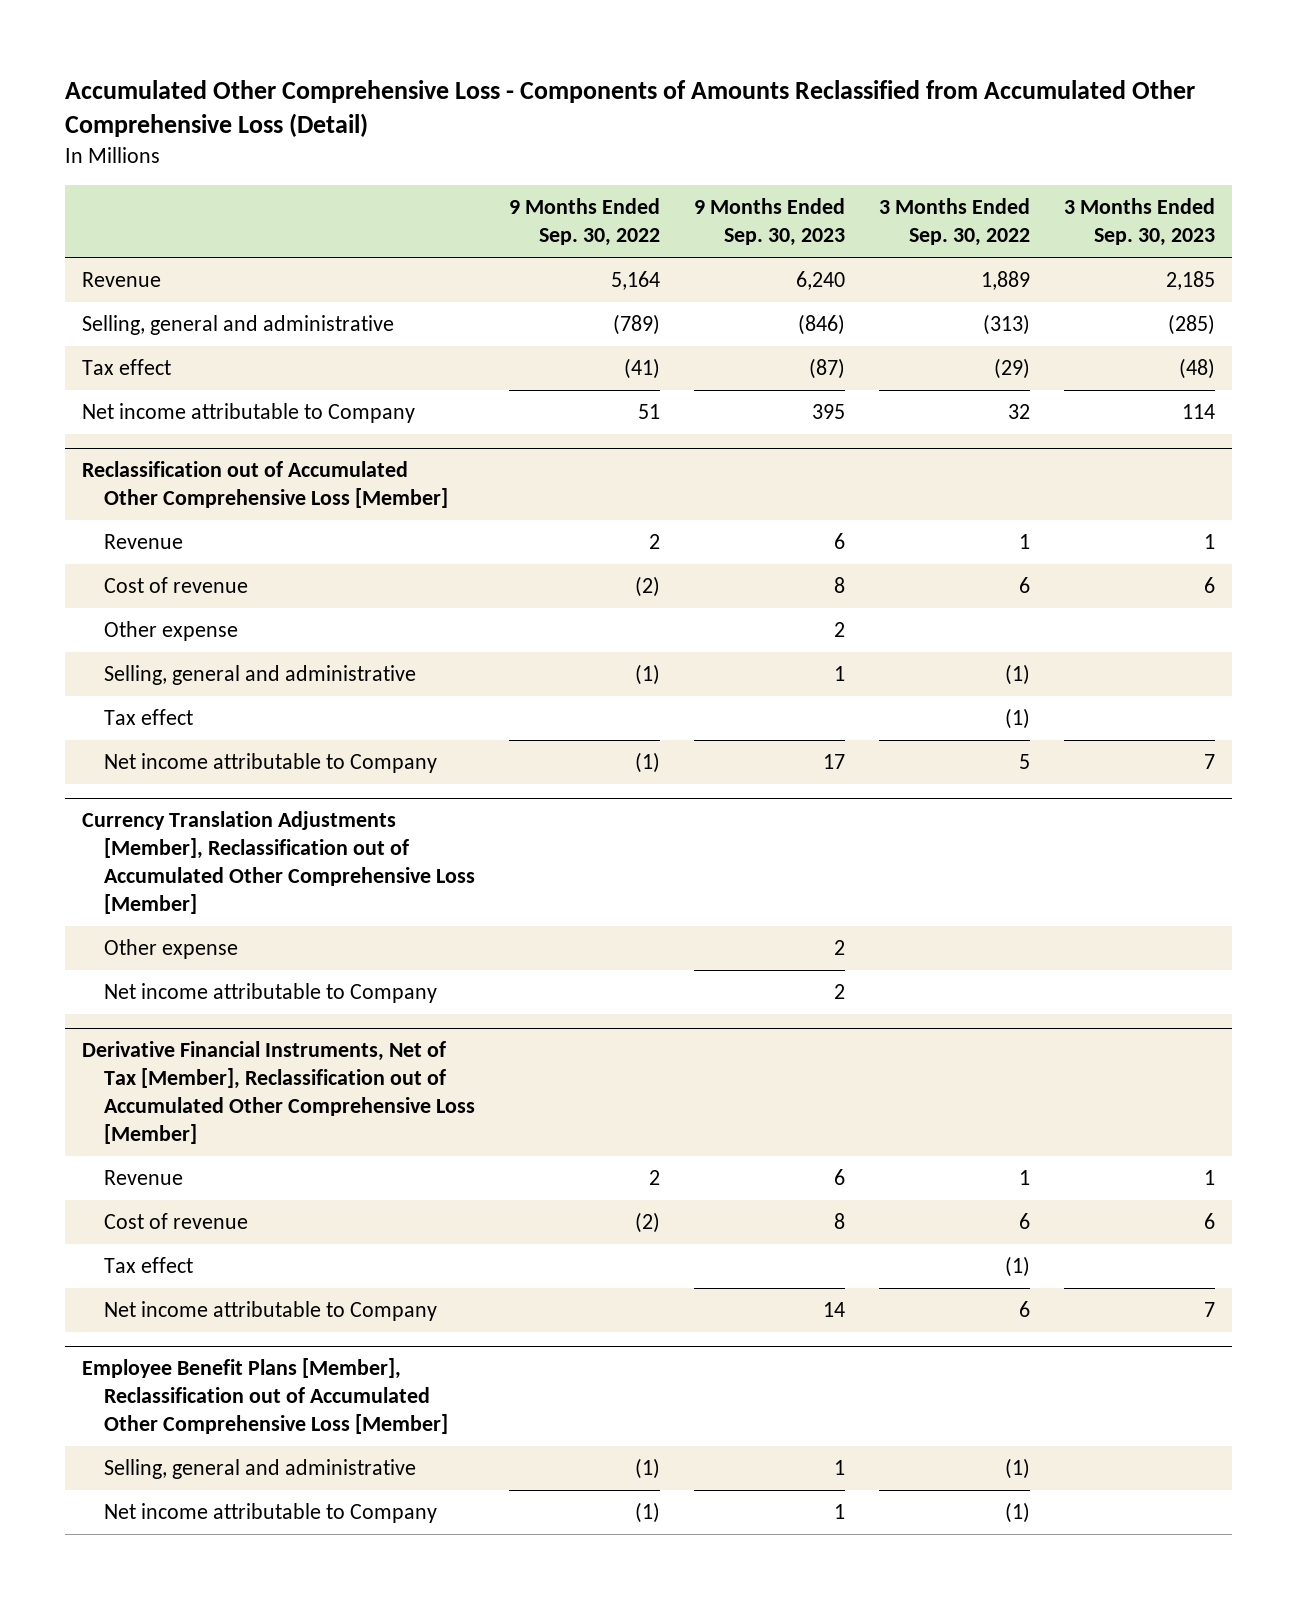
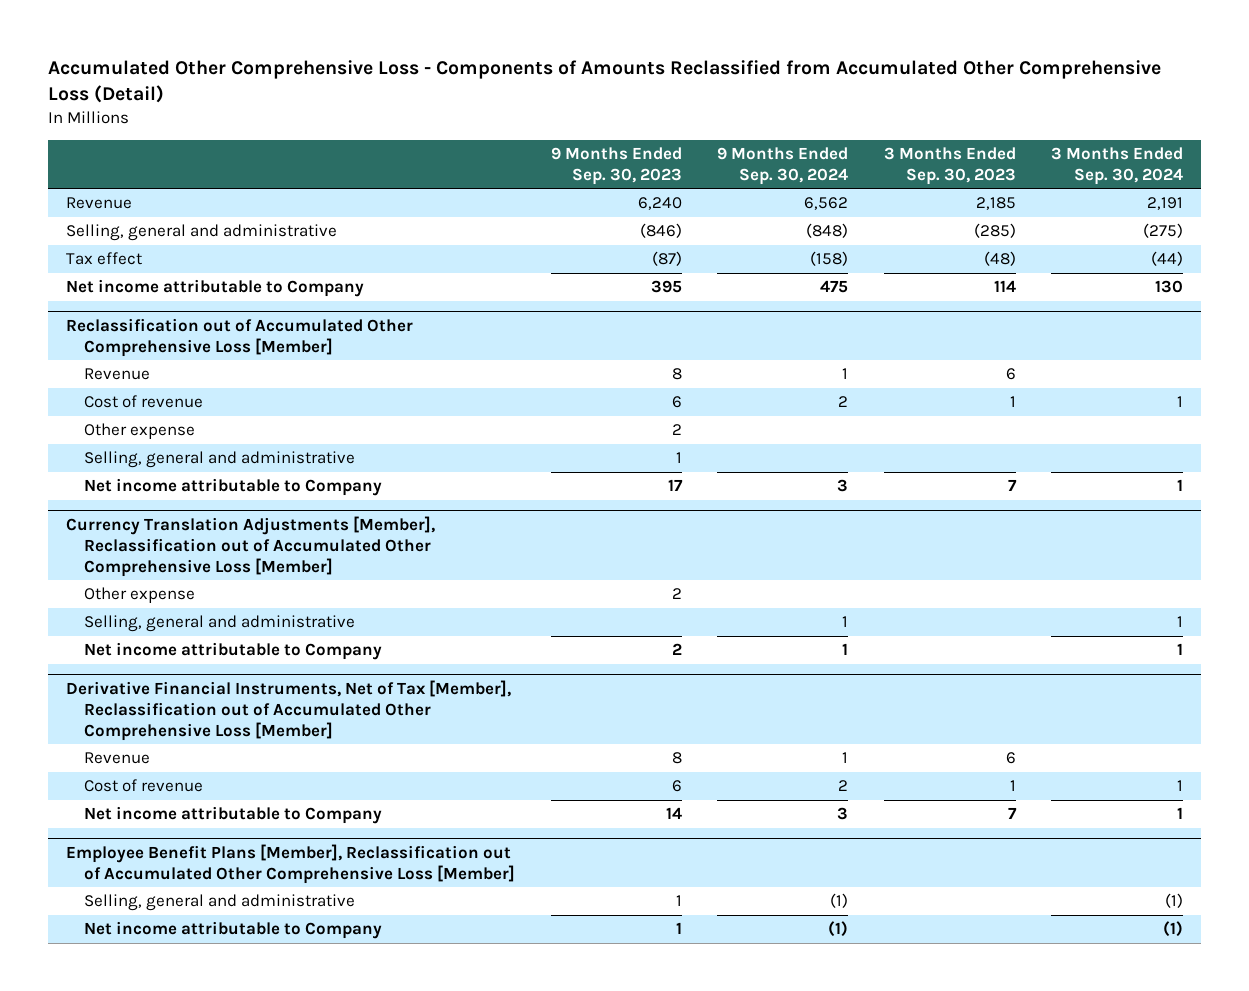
[509,198,661,247] 9 Months Ended Sep. 30, 2022 -> none
[879,198,1031,247] 3 Months Ended Sep. 30, 2022 -> none
none -> [717,146,849,185] 9 Months Ended Sep. 30, 2024
none -> [1051,146,1184,185] 3 Months Ended Sep. 30, 2024
[834,533,846,550] 6 -> [671,368,682,381] 8
[1204,534,1216,550] 1 -> [1005,368,1016,381] 6
[834,577,846,594] 8 -> [671,396,682,409] 6
[1204,577,1216,594] 6 -> [1009,396,1016,408] 1
[104,709,194,726] Tax effect -> none
none -> [84,615,356,633] Selling, general and administrative
[104,1257,194,1274] Tax effect -> none
[834,1169,846,1186] 6 -> [671,752,682,765] 8
[1204,1170,1216,1186] 1 -> [1005,752,1016,765] 6
[834,1213,846,1230] 8 -> [671,780,682,793] 6
[1204,1213,1216,1230] 6 -> [1009,780,1016,792] 1

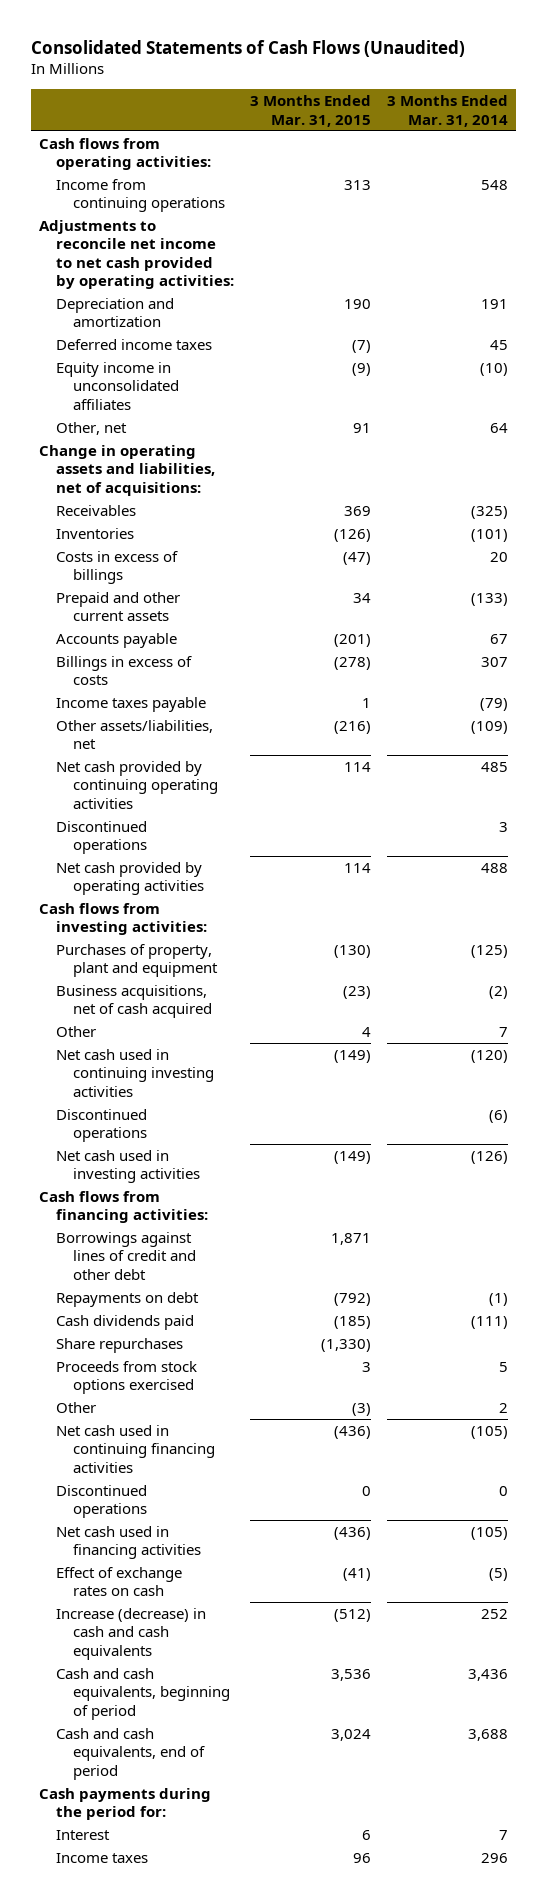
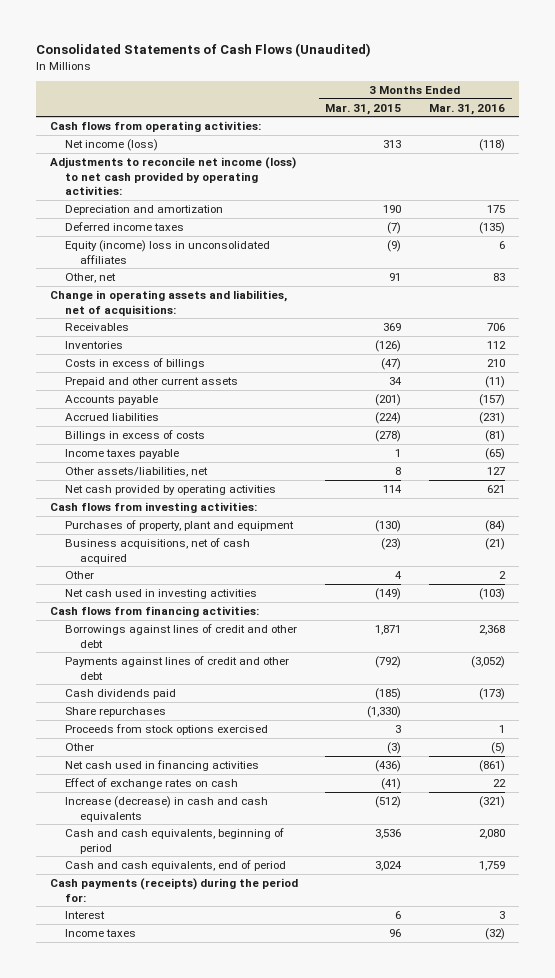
[386,95,508,127] 3 Months Ended Mar. 31, 2014 -> none
none -> [428,103,505,115] Mar. 31, 2016
[55,178,225,213] Income from continuing operations -> [64,138,158,151] Net income (loss)
[39,219,234,290] Adjustments to reconcile net income to net cash provided by operating activities: -> [50,156,297,196] Adjustments to reconcile net income (loss) to net cash provided by operating activities:
[55,361,179,410] Equity income in unconsolidated affiliates -> [64,239,270,264] Equity (income) loss in unconsolidated affiliates
none -> [64,412,159,421] Accrued liabilities
[55,760,218,809] Net cash provided by continuing operating activities -> none
[55,820,147,855] Discontinued operations -> none
[333,720,371,734] (216) -> [395,466,402,475] 8
[55,1048,214,1097] Net cash used in continuing investing activities -> none
[55,1108,147,1143] Discontinued operations -> none
[55,1291,199,1307] Repayments on debt -> [64,655,289,680] Payments against lines of credit and other debt
[55,1424,215,1473] Net cash used in continuing financing activities -> none
[55,1484,147,1519] Discontinued operations -> none
[39,1787,212,1821] Cash payments during the period for: -> [50,877,299,902] Cash payments (receipts) during the period for:

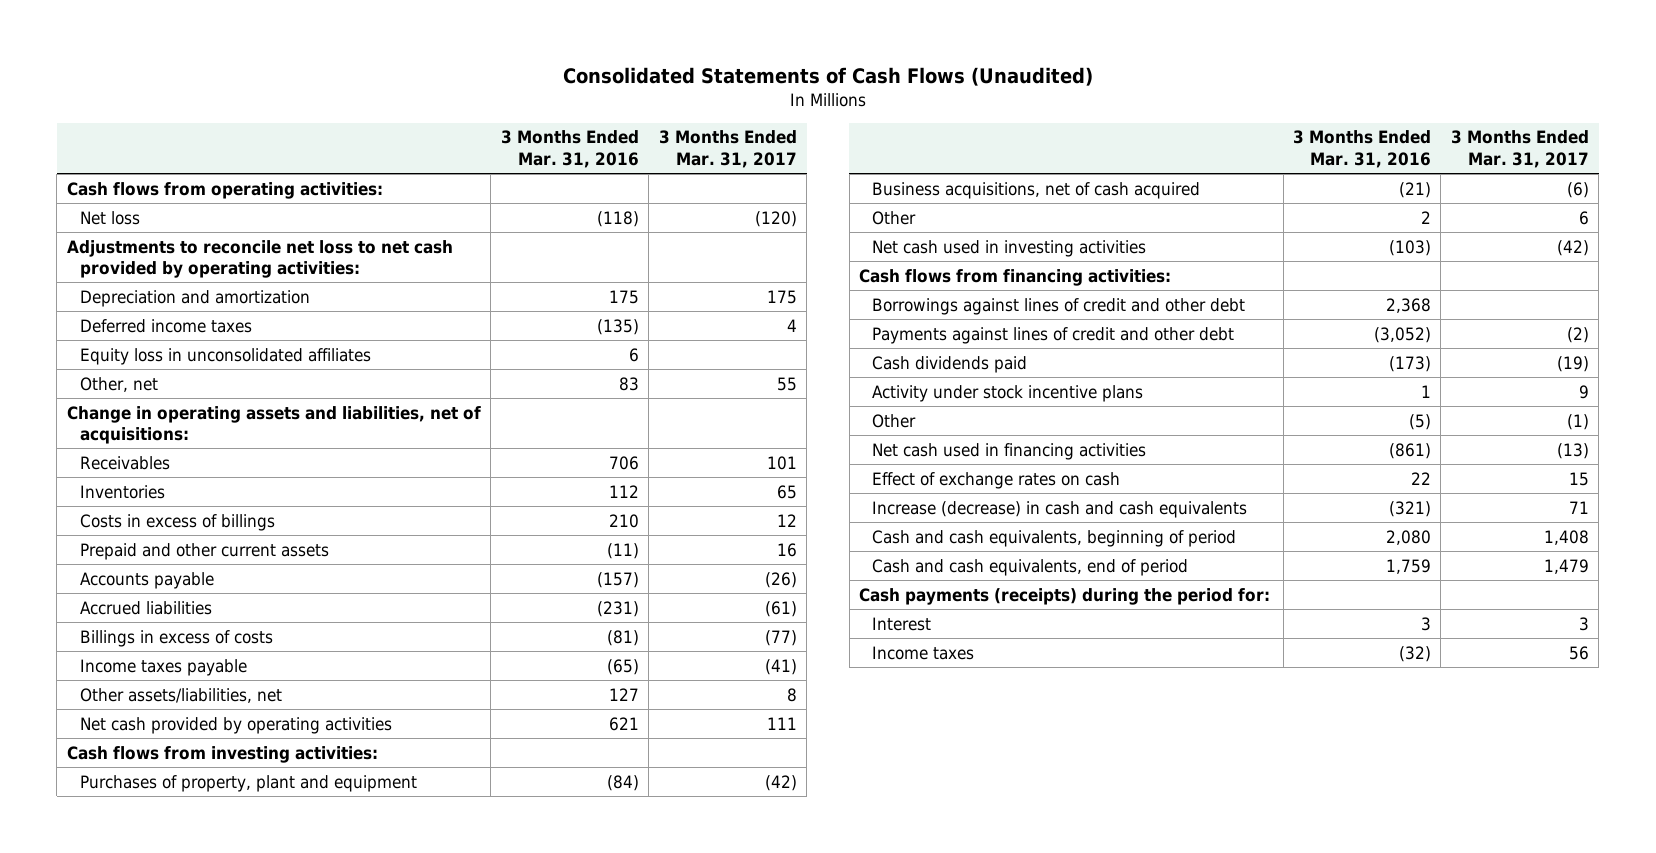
[325,103,402,115] Mar. 31, 2015 -> none
none -> [658,130,797,168] 3 Months Ended Mar. 31, 2017
[64,138,158,151] Net income (loss) -> [80,210,141,225] Net loss
[50,156,297,196] Adjustments to reconcile net income (loss) to net cash provided by operating activities: -> [66,239,453,278] Adjustments to reconcile net loss to net cash provided by operating activities:
[64,239,270,264] Equity (income) loss in unconsolidated affiliates -> [80,347,372,365] Equity loss in unconsolidated affiliates
[64,706,166,717] Share repurchases -> none
[64,723,268,735] Proceeds from stock options exercised -> none
none -> [872,384,1144,402] Activity under stock incentive plans

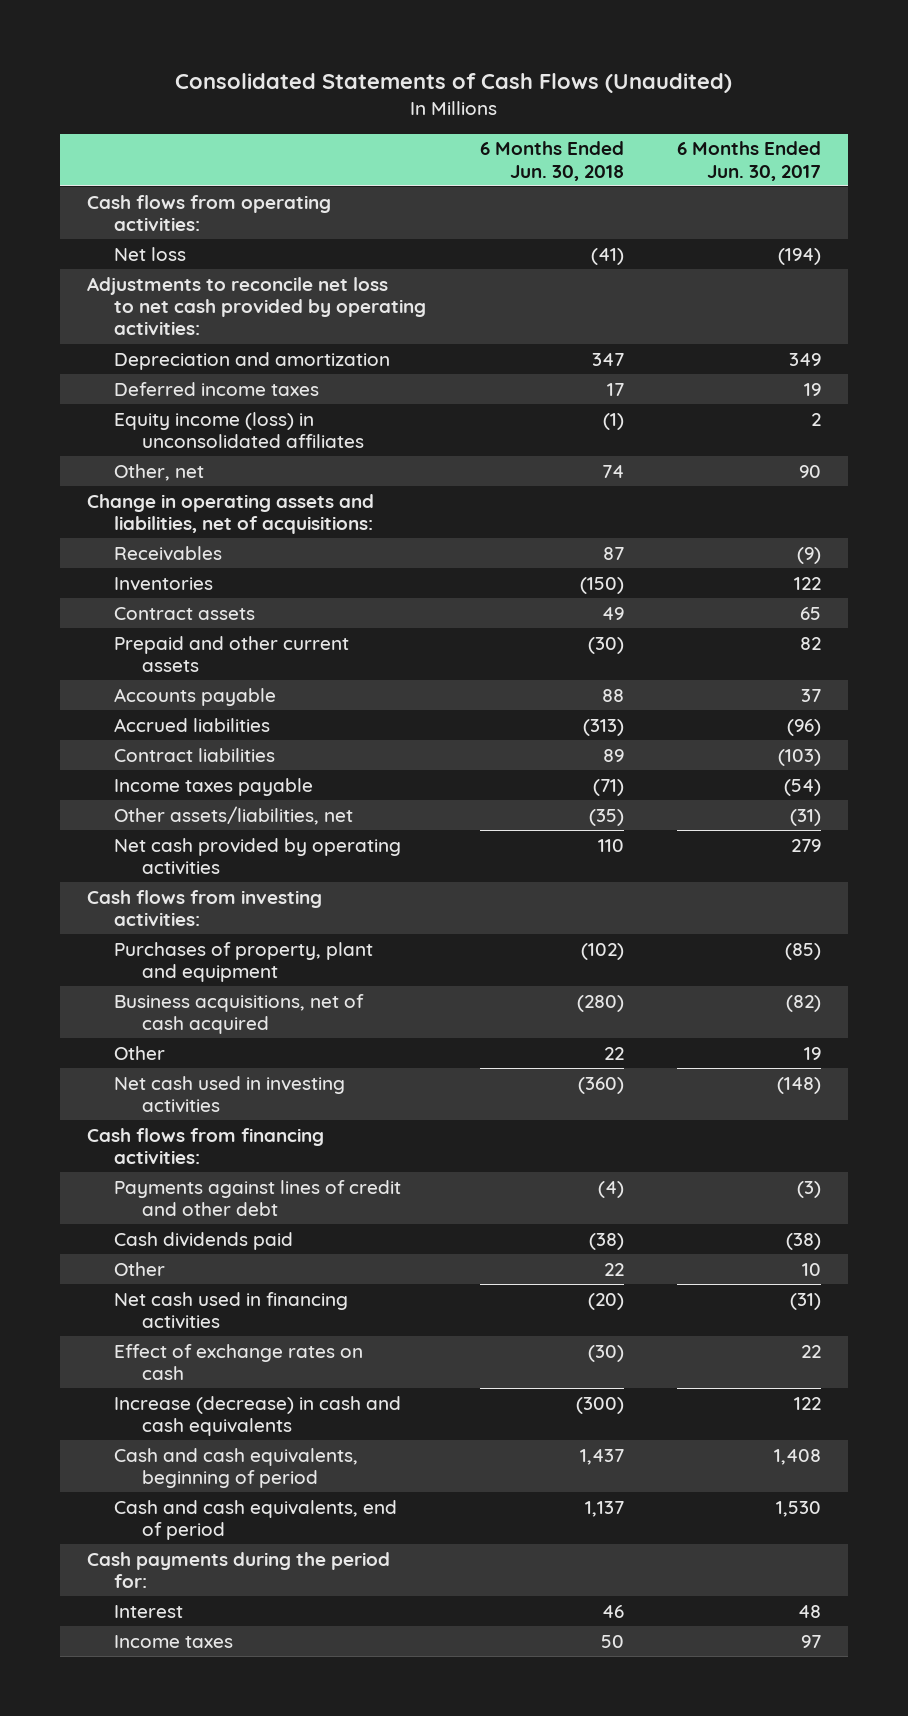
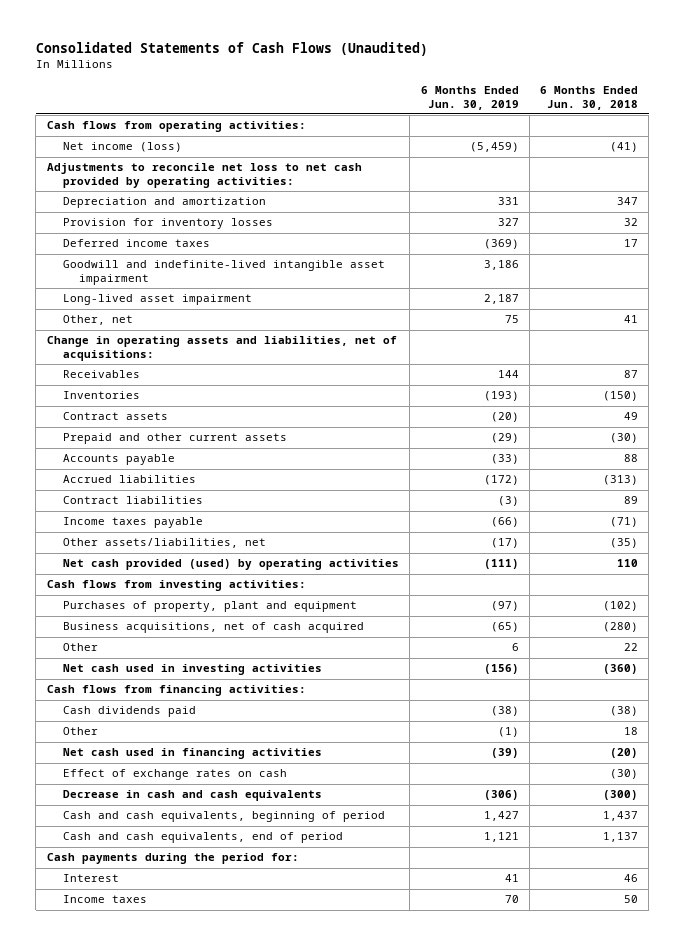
[677,141,822,181] 6 Months Ended Jun. 30, 2017 -> none
none -> [420,85,519,110] 6 Months Ended Jun. 30, 2019
[114,246,187,261] Net loss -> [63,142,183,153] Net income (loss)
none -> [63,218,274,230] Provision for inventory losses
[114,411,364,448] Equity income (loss) in unconsolidated affiliates -> none
none -> [63,260,386,286] Goodwill and indefinite-lived intangible asset impairment
none -> [63,294,253,306] Long-lived asset impairment
[601,464,624,478] 74 -> [624,315,639,324] 41
[114,837,402,875] Net cash provided by operating activities -> [63,559,400,571] Net cash provided (used) by operating activities
[114,1179,402,1216] Payments against lines of credit and other debt -> none
[603,1262,624,1276] 22 -> [624,727,639,736] 18
[114,1395,402,1436] Increase (decrease) in cash and cash equivalents -> [63,790,323,802] Decrease in cash and cash equivalents

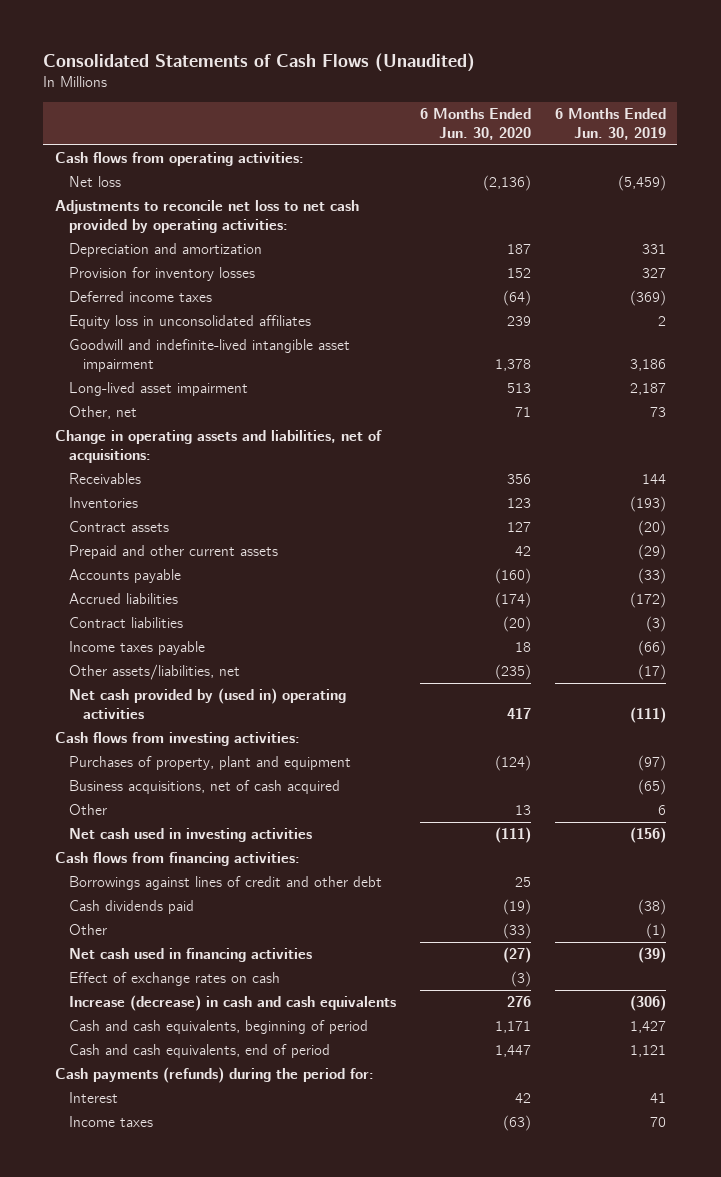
[540,85,639,110] 6 Months Ended Jun. 30, 2018 -> none
none -> [419,108,531,140] 6 Months Ended Jun. 30, 2020
[63,142,183,153] Net income (loss) -> [69,176,122,188] Net loss
none -> [69,315,312,330] Equity loss in unconsolidated affiliates
[504,315,519,324] 75 -> [649,407,666,418] 73
[63,559,400,571] Net cash provided (used) by operating activities -> [69,688,347,719] Net cash provided by (used in) operating activities
none -> [69,876,383,891] Borrowings against lines of credit and other debt
[63,790,323,802] Decrease in cash and cash equivalents -> [69,995,397,1012] Increase (decrease) in cash and cash equivalents
[46,853,299,865] Cash payments during the period for: -> [54,1067,374,1084] Cash payments (refunds) during the period for:

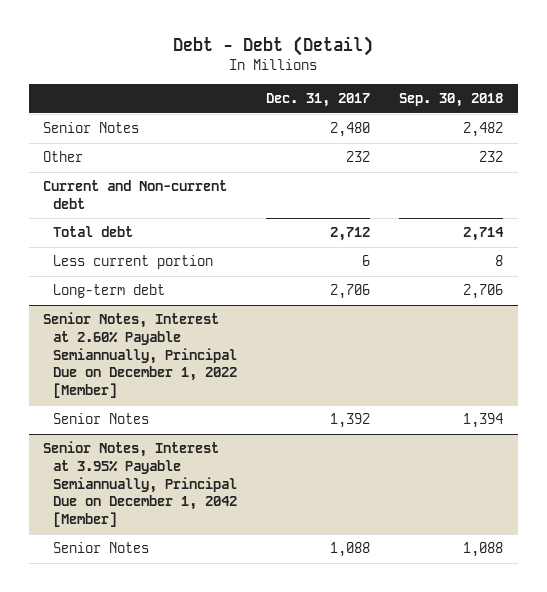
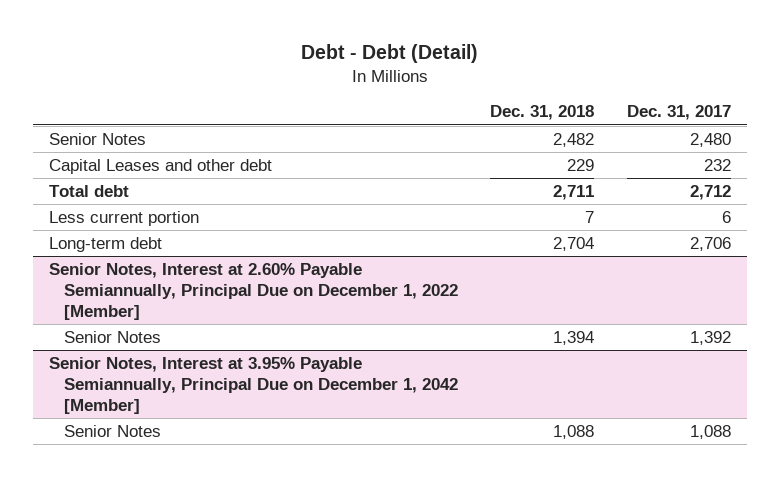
[399,93,504,108] Sep. 30, 2018 -> none
none -> [490,105,595,121] Dec. 31, 2018
[43,180,228,210] Current and Non-current debt -> none
[43,151,84,163] Other -> [48,158,272,174] Capital Leases and other debt

